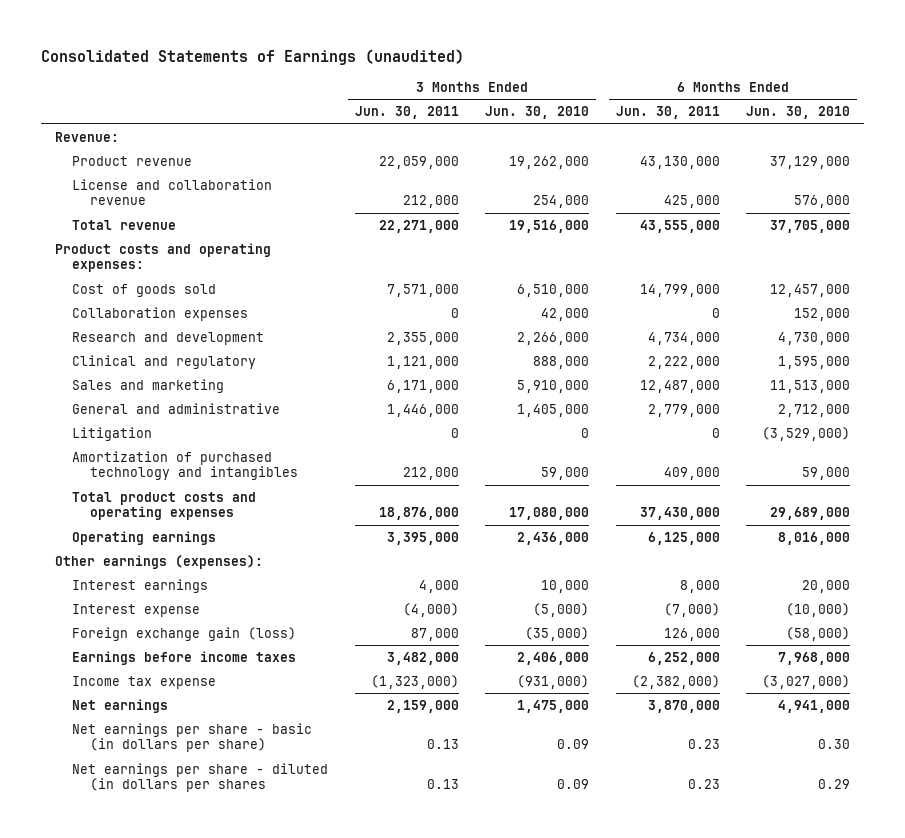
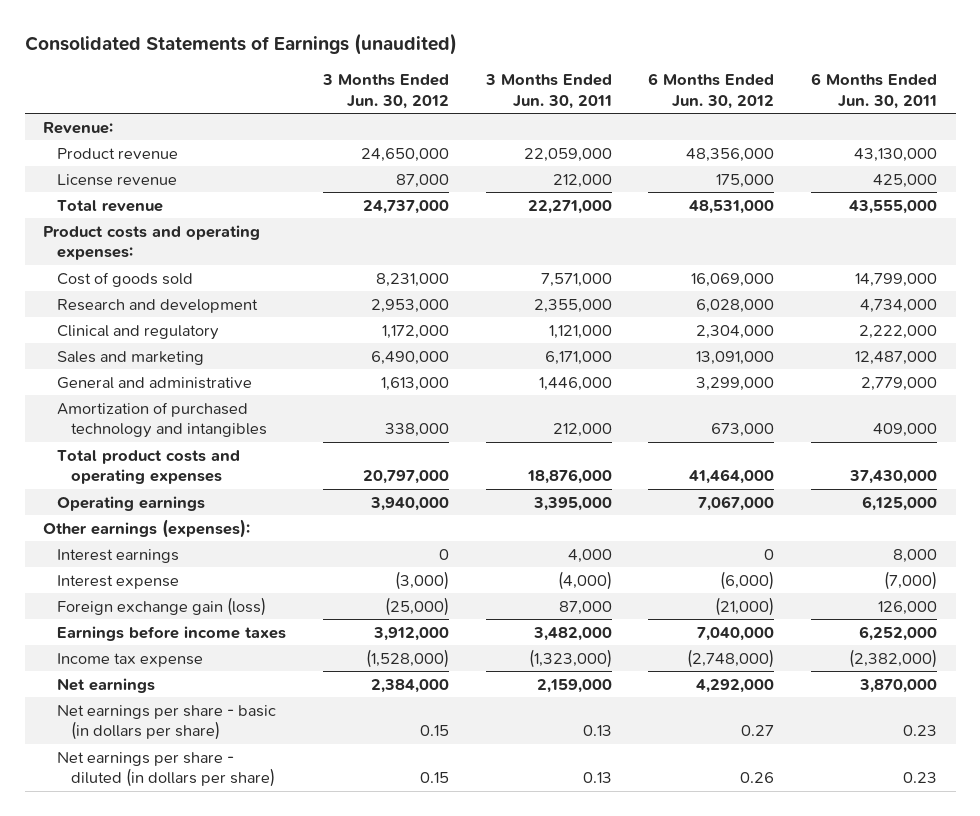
[485,106,590,120] Jun. 30, 2010 -> none
[746,106,851,120] Jun. 30, 2010 -> none
none -> [321,74,449,109] 3 Months Ended Jun. 30, 2012
none -> [648,73,775,109] 6 Months Ended Jun. 30, 2012
[72,178,273,206] License and collaboration revenue -> [56,173,177,186] License revenue
[72,306,249,321] Collaboration expenses -> none
[72,426,153,441] Litigation -> none
[72,762,329,793] Net earnings per share - diluted (in dollars per shares -> [56,751,275,788] Net earnings per share - diluted (in dollars per share)

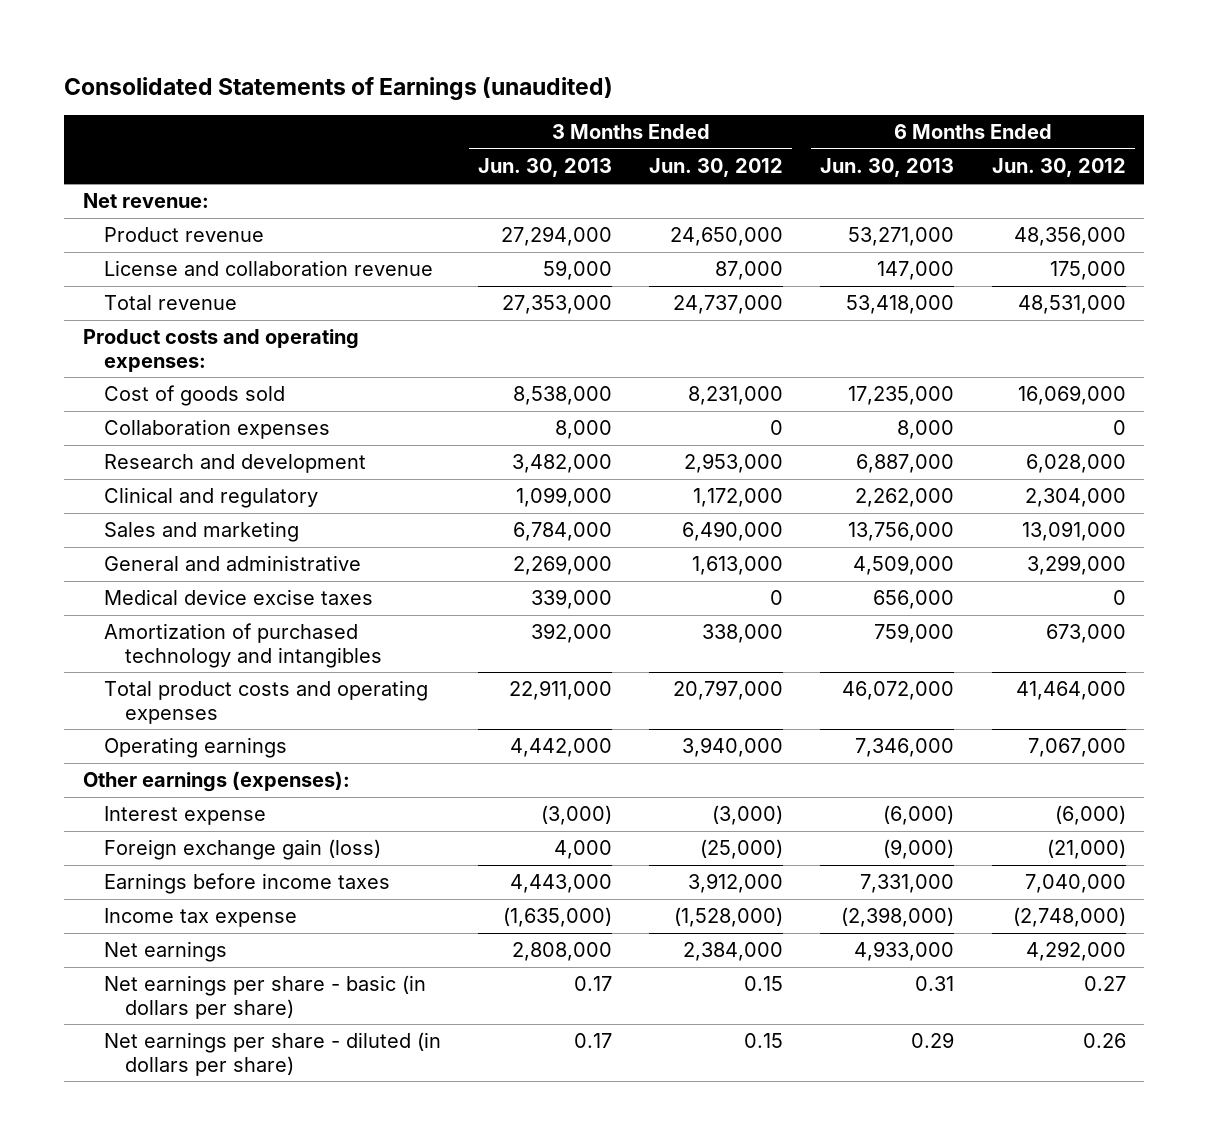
[484,74,612,109] 3 Months Ended Jun. 30, 2011 -> none
[811,73,938,109] 6 Months Ended Jun. 30, 2011 -> none
none -> [477,158,612,178] Jun. 30, 2013
none -> [820,158,955,178] Jun. 30, 2013
[43,121,114,134] Revenue: -> [82,193,209,209] Net revenue:
[56,173,177,186] License revenue -> [103,260,433,277] License and collaboration revenue
none -> [103,419,330,440] Collaboration expenses
none -> [103,589,373,606] Medical device excise taxes
[56,548,179,563] Interest earnings -> none

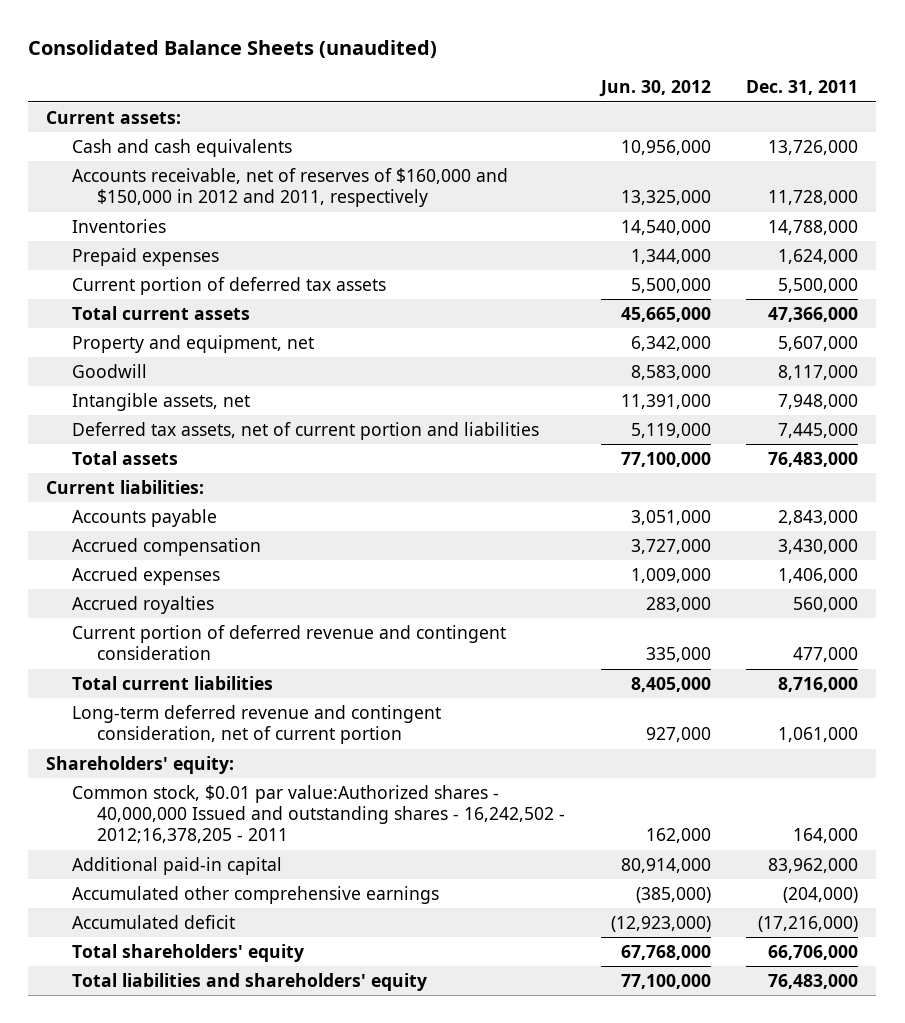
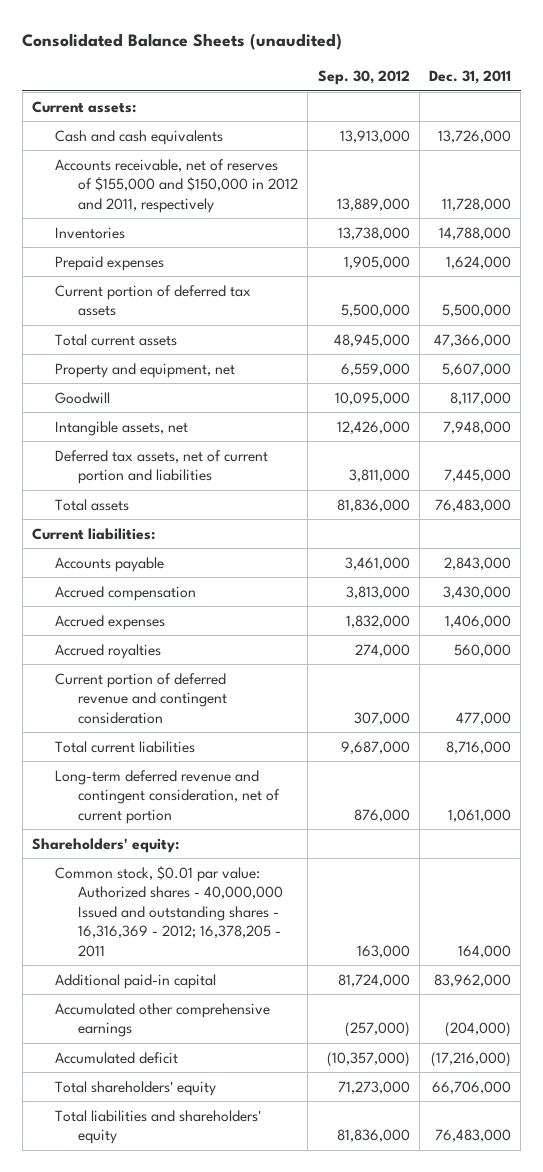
[598,80,711,98] Jun. 30, 2012 -> none
none -> [317,69,410,85] Sep. 30, 2012
[71,167,508,208] Accounts receivable, net of reserves of $160,000 and $150,000 in 2012 and 2011, respectively -> [54,158,298,213] Accounts receivable, net of reserves of $155,000 and $150,000 in 2012 and 2011, respectively
[71,784,566,844] Common stock, $0.01 par value:Authorized shares - 40,000,000 Issued and outstanding shares - 16,242,502 - 2012;16,378,205 - 2011 -> [54,865,283,957] Common stock, $0.01 par value: Authorized shares - 40,000,000 Issued and outstanding shares - 16,316,369 - 2012; 16,378,205 - 2011

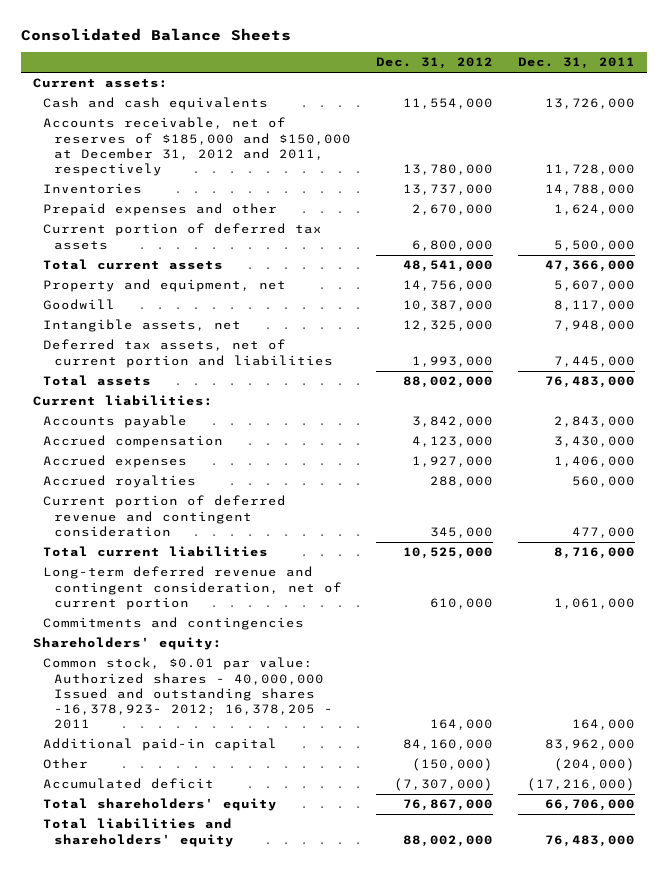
[22,32,343,50] Consolidated Balance Sheets (unaudited) -> [20,27,291,41] Consolidated Balance Sheets
[317,69,410,85] Sep. 30, 2012 -> none
none -> [375,57,493,70] Dec. 31, 2012
[54,158,298,213] Accounts receivable, net of reserves of $155,000 and $150,000 in 2012 and 2011, respectively -> [43,117,351,177] Accounts receivable, net of reserves of $185,000 and $150,000 at December 31, 2012 and 2011, respectively
[54,255,164,271] Prepaid expenses -> [43,203,278,217] Prepaid expenses and other
none -> [43,617,305,631] Commitments and contingencies
[54,865,283,957] Common stock, $0.01 par value: Authorized shares - 40,000,000 Issued and outstanding shares - 16,316,369 - 2012; 16,378,205 - 2011 -> [43,657,333,730] Common stock, $0.01 par value: Authorized shares - 40,000,000 Issued and outstanding shares -16,378,923- 2012; 16,378,205 - 2011
[54,1002,270,1038] Accumulated other comprehensive earnings -> none
none -> [43,758,89,770] Other

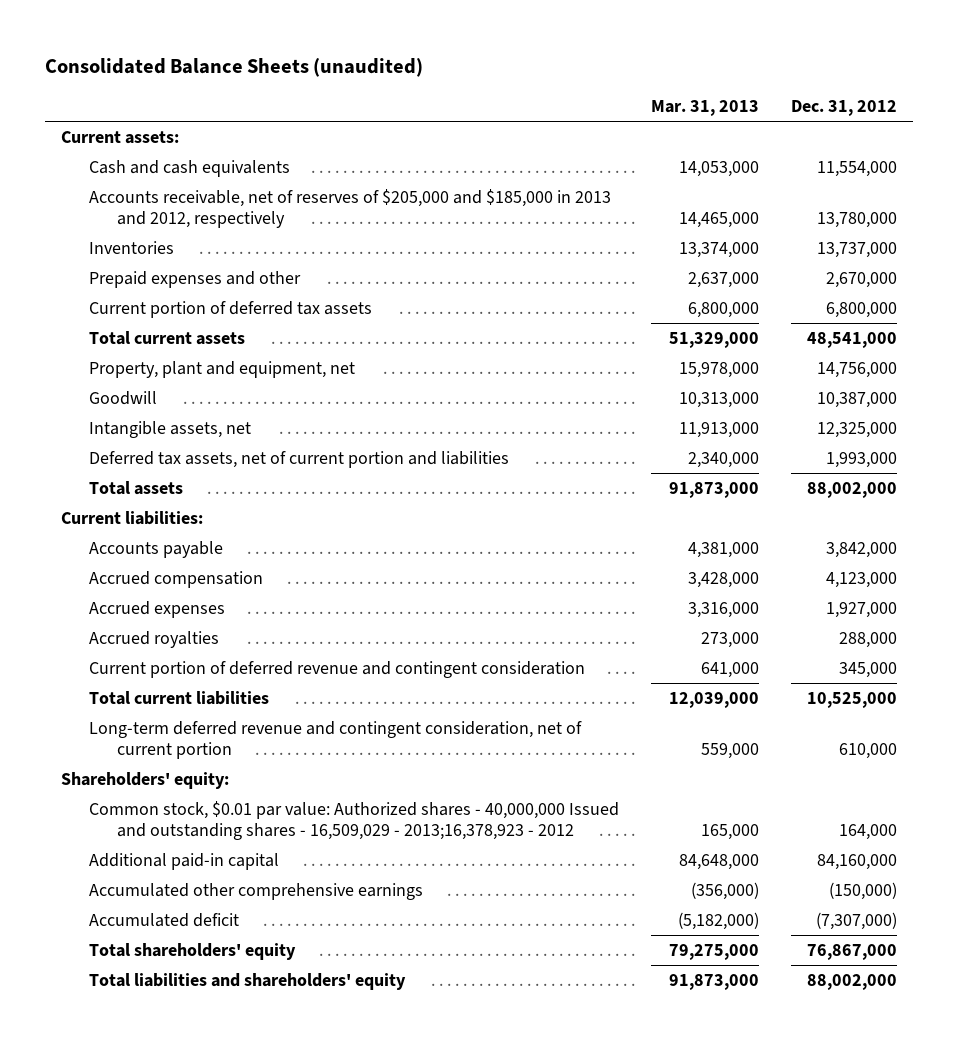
[20,27,291,41] Consolidated Balance Sheets -> [45,58,424,78] Consolidated Balance Sheets (unaudited)
[517,57,635,70] Dec. 31, 2011 -> none
none -> [651,100,760,117] Mar. 31, 2013
[43,117,351,177] Accounts receivable, net of reserves of $185,000 and $150,000 at December 31, 2012 and 2011, respectively -> [89,189,612,228] Accounts receivable, net of reserves of $205,000 and $185,000 in 2013 and 2012, respectively
[43,279,287,293] Property and equipment, net -> [89,361,356,379] Property, plant and equipment, net
[43,617,305,631] Commitments and contingencies -> none
[43,657,333,730] Common stock, $0.01 par value: Authorized shares - 40,000,000 Issued and outstanding shares -16,378,923- 2012; 16,378,205 - 2011 -> [89,801,620,840] Common stock, $0.01 par value: Authorized shares - 40,000,000 Issued and outstanding shares - 16,509,029 - 2013;16,378,923 - 2012
[43,758,89,770] Other -> none
none -> [89,883,424,901] Accumulated other comprehensive earnings

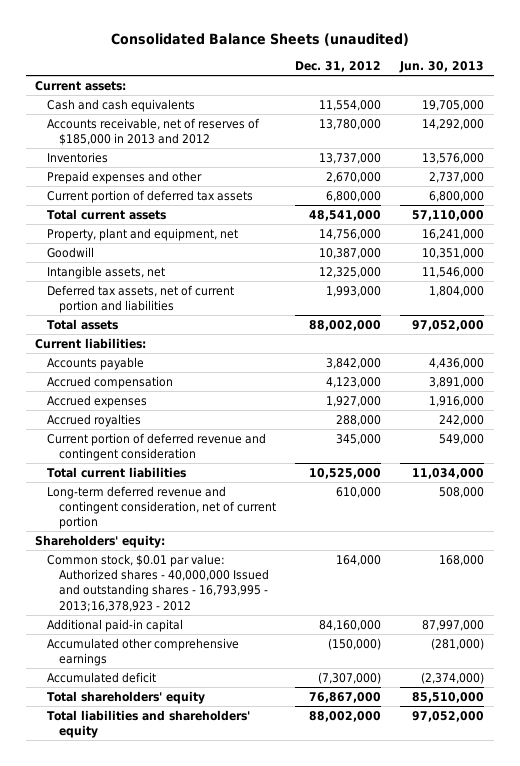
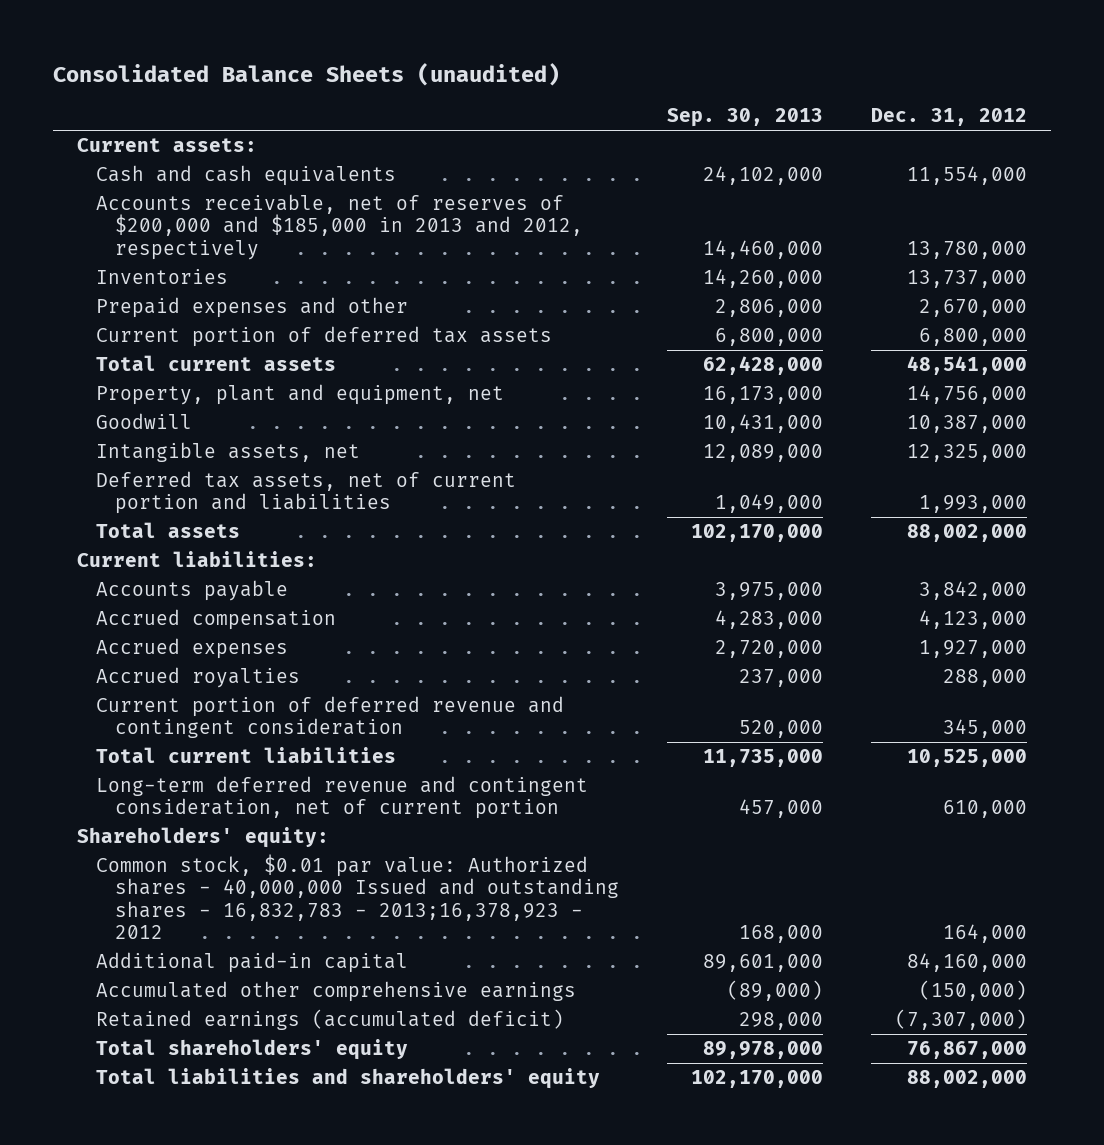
[399,61,485,74] Jun. 30, 2013 -> none
none -> [667,108,824,128] Sep. 30, 2013
[47,117,261,146] Accounts receivable, net of reserves of $185,000 in 2013 and 2012 -> [96,194,584,260] Accounts receivable, net of reserves of $200,000 and $185,000 in 2013 and 2012, respectively
[47,553,270,612] Common stock, $0.01 par value: Authorized shares - 40,000,000 Issued and outstanding shares - 16,793,995 - 2013;16,378,923 - 2012 -> [96,854,620,939] Common stock, $0.01 par value: Authorized shares - 40,000,000 Issued and outstanding shares - 16,832,783 - 2013;16,378,923 - 2012
[47,671,157,683] Accumulated deficit -> [96,1009,565,1031] Retained earnings (accumulated deficit)

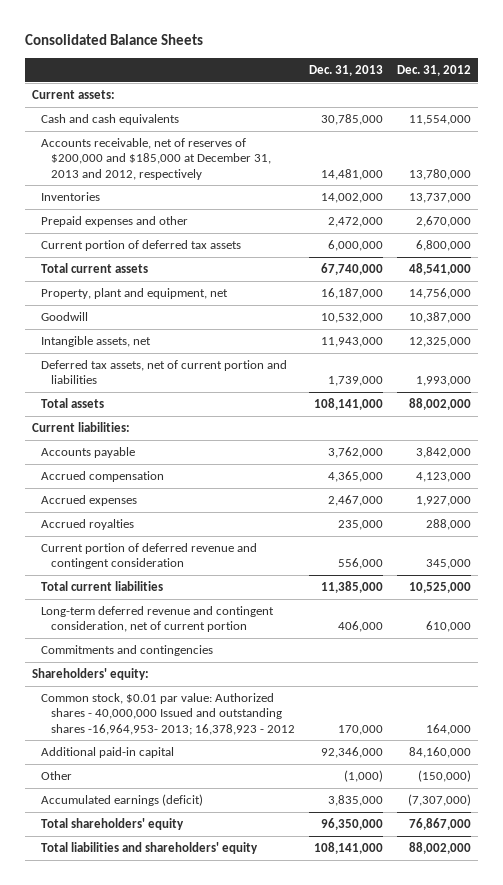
[52,63,560,87] Consolidated Balance Sheets (unaudited) -> [24,33,203,45] Consolidated Balance Sheets
[667,108,824,128] Sep. 30, 2013 -> none
none -> [308,65,383,77] Dec. 31, 2013
[96,194,584,260] Accounts receivable, net of reserves of $200,000 and $185,000 in 2013 and 2012, respectively -> [41,138,271,180] Accounts receivable, net of reserves of $200,000 and $185,000 at December 31, 2013 and 2012, respectively
none -> [41,645,214,657] Commitments and contingencies
[96,854,620,939] Common stock, $0.01 par value: Authorized shares - 40,000,000 Issued and outstanding shares - 16,832,783 - 2013;16,378,923 - 2012 -> [41,693,295,735] Common stock, $0.01 par value: Authorized shares - 40,000,000 Issued and outstanding shares -16,964,953- 2013; 16,378,923 - 2012
[96,981,577,1003] Accumulated other comprehensive earnings -> none
none -> [41,771,73,781] Other
[96,1009,565,1031] Retained earnings (accumulated deficit) -> [41,794,204,807] Accumulated earnings (deficit)

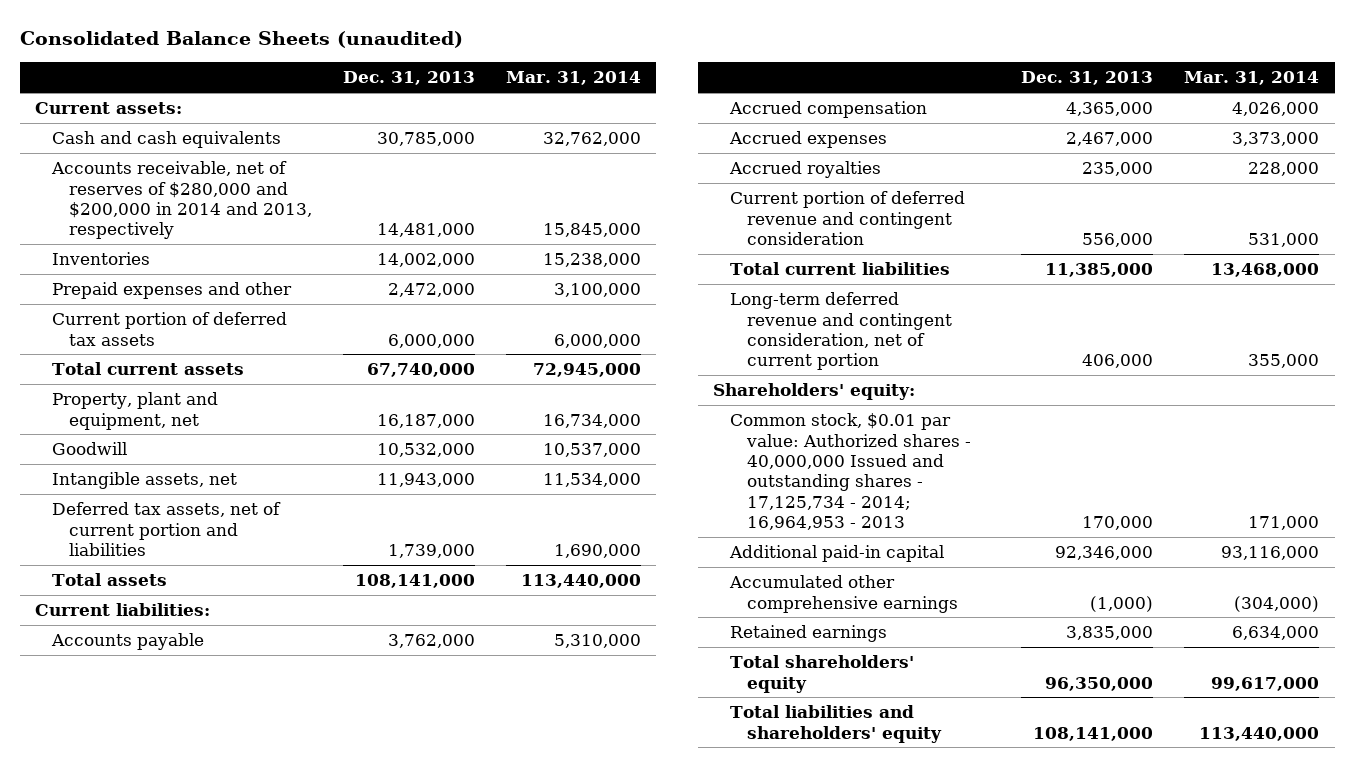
[24,33,203,45] Consolidated Balance Sheets -> [19,31,463,49] Consolidated Balance Sheets (unaudited)
[396,65,471,77] Dec. 31, 2012 -> none
none -> [505,71,641,86] Mar. 31, 2014
[41,138,271,180] Accounts receivable, net of reserves of $200,000 and $185,000 at December 31, 2013 and 2012, respectively -> [50,161,312,240] Accounts receivable, net of reserves of $280,000 and $200,000 in 2014 and 2013, respectively
[41,645,214,657] Commitments and contingencies -> none
[41,693,295,735] Common stock, $0.01 par value: Authorized shares - 40,000,000 Issued and outstanding shares -16,964,953- 2013; 16,378,923 - 2012 -> [730,413,972,531] Common stock, $0.01 par value: Authorized shares - 40,000,000 Issued and outstanding shares - 17,125,734 - 2014; 16,964,953 - 2013
[41,771,73,781] Other -> none
none -> [729,575,959,613] Accumulated other comprehensive earnings
[41,794,204,807] Accumulated earnings (deficit) -> [730,625,888,643] Retained earnings

